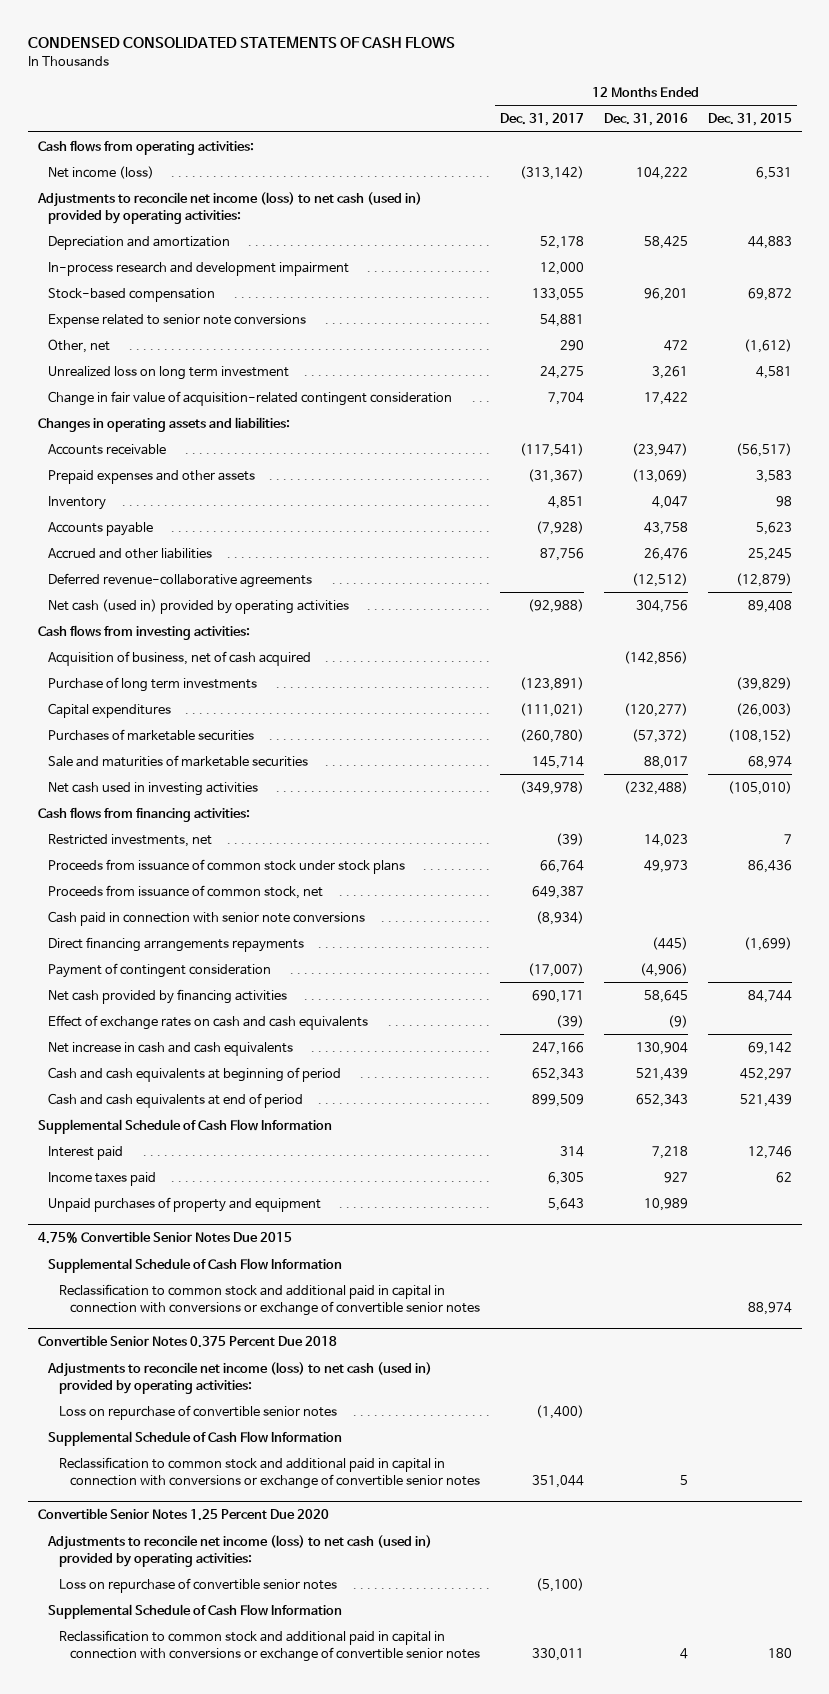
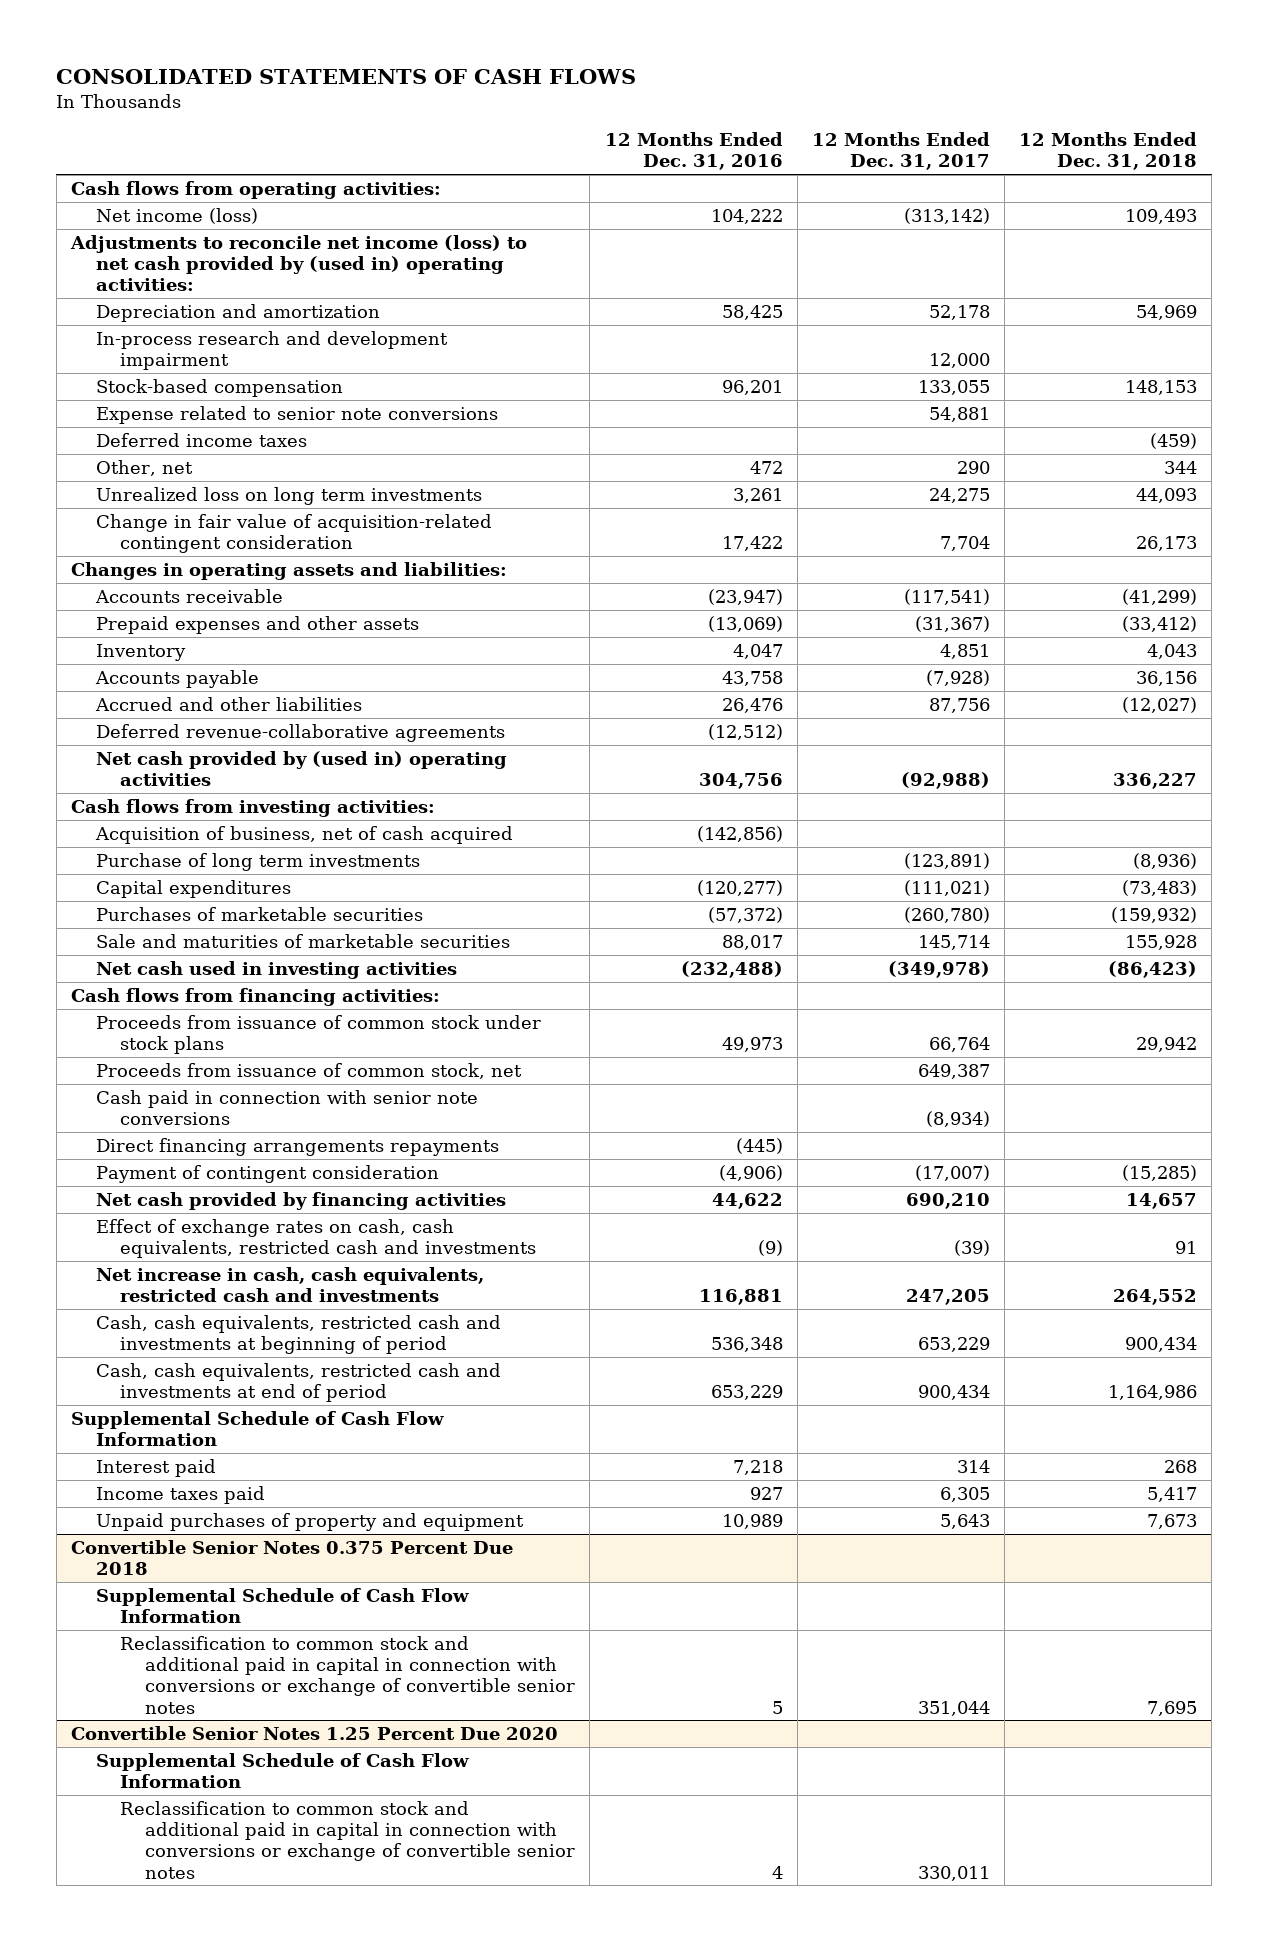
[27,35,455,48] CONDENSED CONSOLIDATED STATEMENTS OF CASH FLOWS -> [56,69,637,85] CONSOLIDATED STATEMENTS OF CASH FLOWS
[707,113,792,127] Dec. 31, 2015 -> none
none -> [1019,132,1198,171] 12 Months Ended Dec. 31, 2018
[36,191,422,224] Adjustments to reconcile net income (loss) to net cash (used in) provided by operating activities: -> [70,234,528,292] Adjustments to reconcile net income (loss) to net cash provided by (used in) operating activities:
none -> [95,432,307,447] Deferred income taxes
[48,365,290,380] Unrealized loss on long term investment -> [95,486,482,505] Unrealized loss on long term investments
[48,598,350,614] Net cash (used in) provided by operating activities -> [95,750,507,787] Net cash provided by (used in) operating activities
[48,833,213,847] Restricted investments, net -> none
[531,989,584,1003] 690,171 -> [905,1192,990,1209] 690,210
[643,989,688,1003] 58,645 -> [711,1192,783,1209] 44,622
[48,1014,369,1030] Effect of exchange rates on cash and cash equivalents -> [95,1218,537,1259] Effect of exchange rates on cash, cash equivalents, restricted cash and investments
[48,1041,294,1056] Net increase in cash and cash equivalents -> [95,1266,484,1303] Net increase in cash, cash equivalents, restricted cash and investments
[531,1041,584,1055] 247,166 -> [905,1289,990,1306] 247,205
[635,1041,688,1055] 130,904 -> [698,1289,783,1306] 116,881
[48,1066,342,1082] Cash and cash equivalents at beginning of period -> [95,1314,501,1355] Cash, cash equivalents, restricted cash and investments at beginning of period
[531,1067,584,1081] 652,343 -> [917,1337,990,1353] 653,229
[635,1067,688,1081] 521,439 -> [710,1337,783,1353] 536,348
[48,1092,304,1108] Cash and cash equivalents at end of period -> [95,1362,501,1403] Cash, cash equivalents, restricted cash and investments at end of period
[531,1093,584,1107] 899,509 -> [917,1385,990,1401] 900,434
[635,1093,688,1107] 652,343 -> [710,1385,783,1401] 653,229
[37,1231,292,1245] 4.75% Convertible Senior Notes Due 2015 -> none
[48,1257,343,1273] Supplemental Schedule of Cash Flow Information -> none
[59,1283,481,1316] Reclassification to common stock and additional paid in capital in connection with conversions or exchange of convertible senior notes -> none
[47,1361,433,1394] Adjustments to reconcile net income (loss) to net cash (used in) provided by operating activities: -> none
[59,1404,338,1420] Loss on repurchase of convertible senior notes -> none
[47,1534,433,1567] Adjustments to reconcile net income (loss) to net cash (used in) provided by operating activities: -> none
[59,1577,338,1593] Loss on repurchase of convertible senior notes -> none

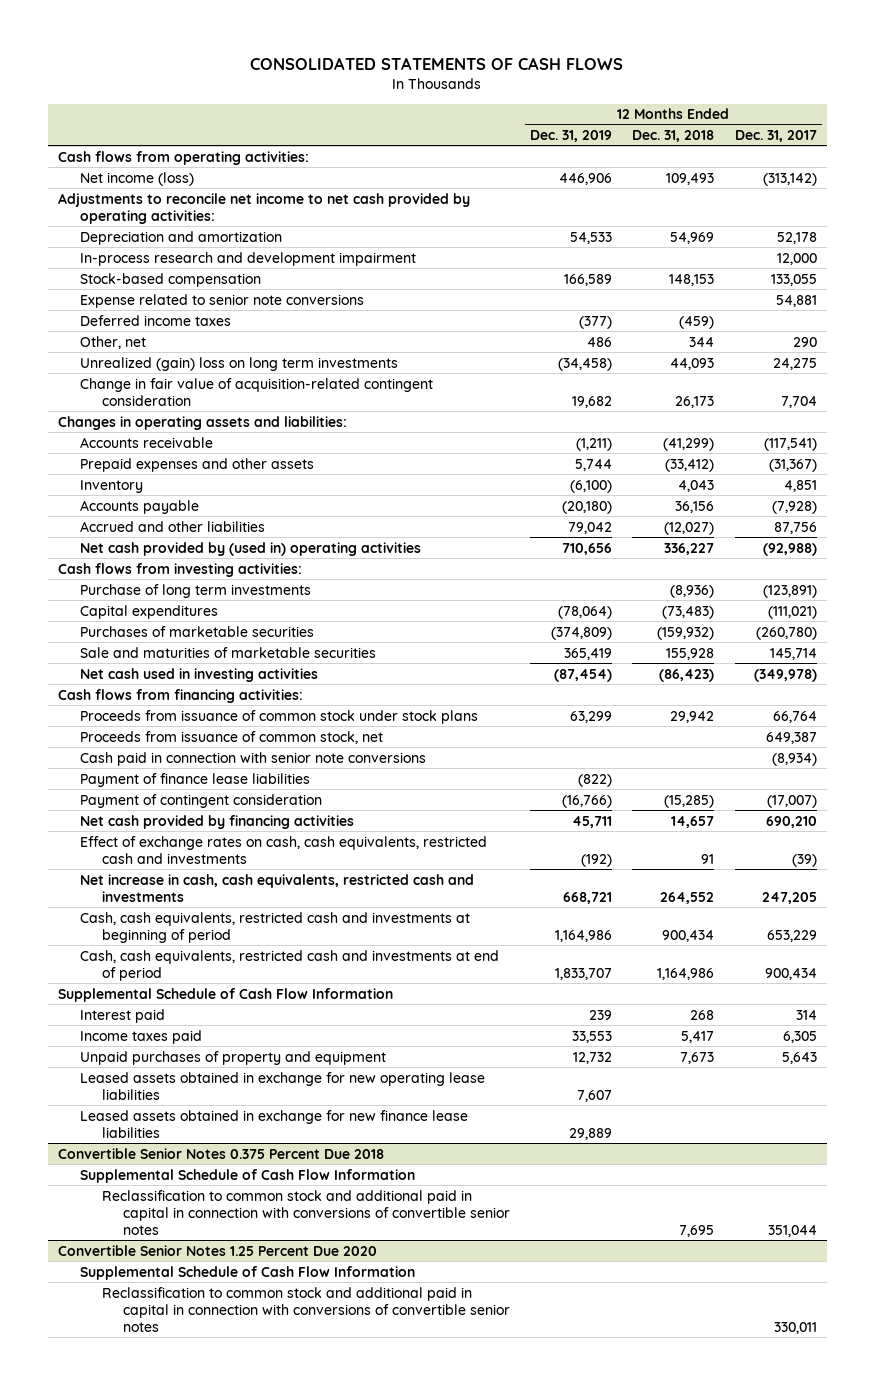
[604,132,783,171] 12 Months Ended Dec. 31, 2016 -> none
none -> [530,130,613,143] Dec. 31, 2019
[70,234,528,292] Adjustments to reconcile net income (loss) to net cash provided by (used in) operating activities: -> [58,192,471,224] Adjustments to reconcile net income to net cash provided by operating activities:
[95,486,482,505] Unrealized loss on long term investments -> [79,356,398,371] Unrealized (gain) loss on long term investments
[95,723,505,742] Deferred revenue-collaborative agreements -> none
[94,825,513,844] Acquisition of business, net of cash acquired -> none
[95,1137,499,1156] Direct financing arrangements repayments -> none
none -> [79,772,310,787] Payment of finance lease liabilities
none -> [79,1071,485,1100] Leased assets obtained in exchange for new operating lease liabilities
none -> [79,1109,468,1138] Leased assets obtained in exchange for new finance lease liabilities
[120,1635,576,1714] Reclassification to common stock and additional paid in capital in connection with conversions or exchange of convertible senior notes -> [101,1189,511,1235] Reclassification to common stock and additional paid in capital in connection with conversions of convertible senior notes
[120,1800,576,1879] Reclassification to common stock and additional paid in capital in connection with conversions or exchange of convertible senior notes -> [101,1286,511,1332] Reclassification to common stock and additional paid in capital in connection with conversions of convertible senior notes

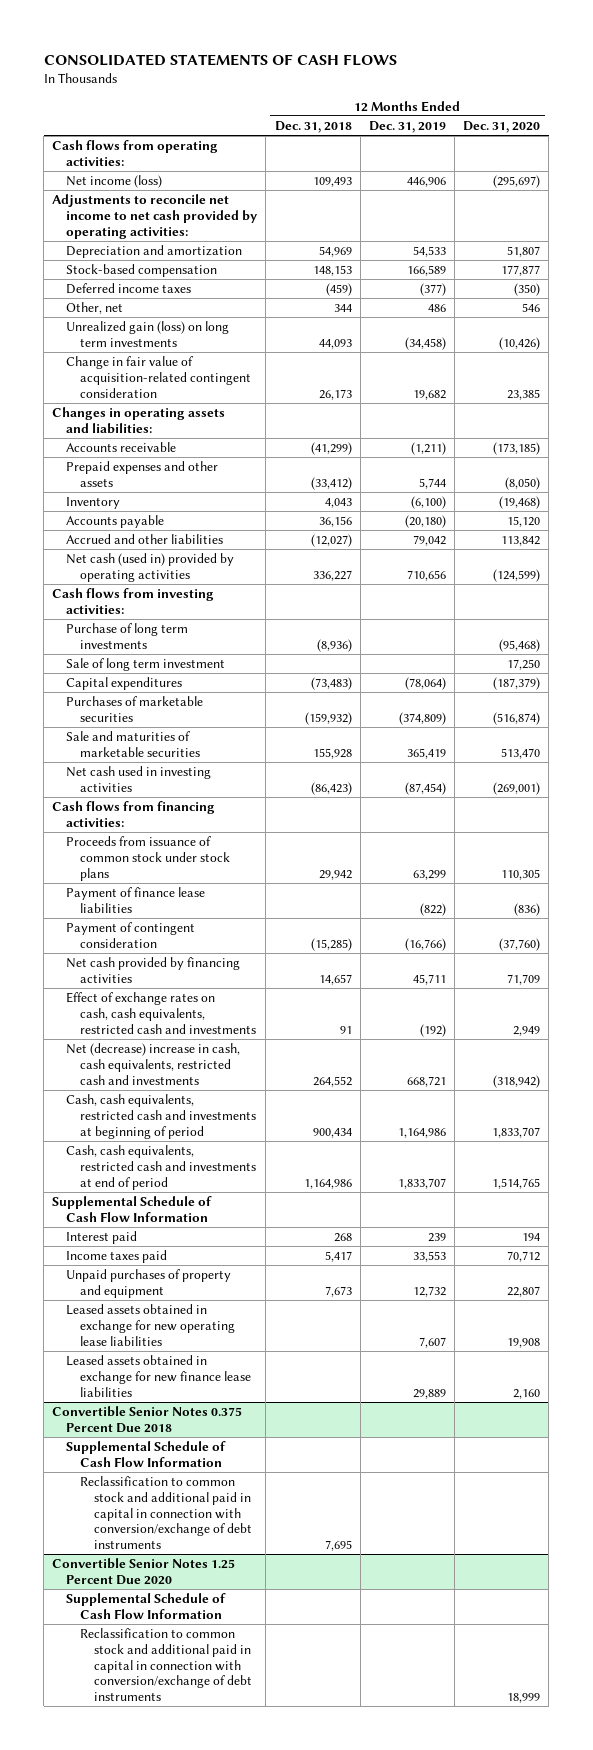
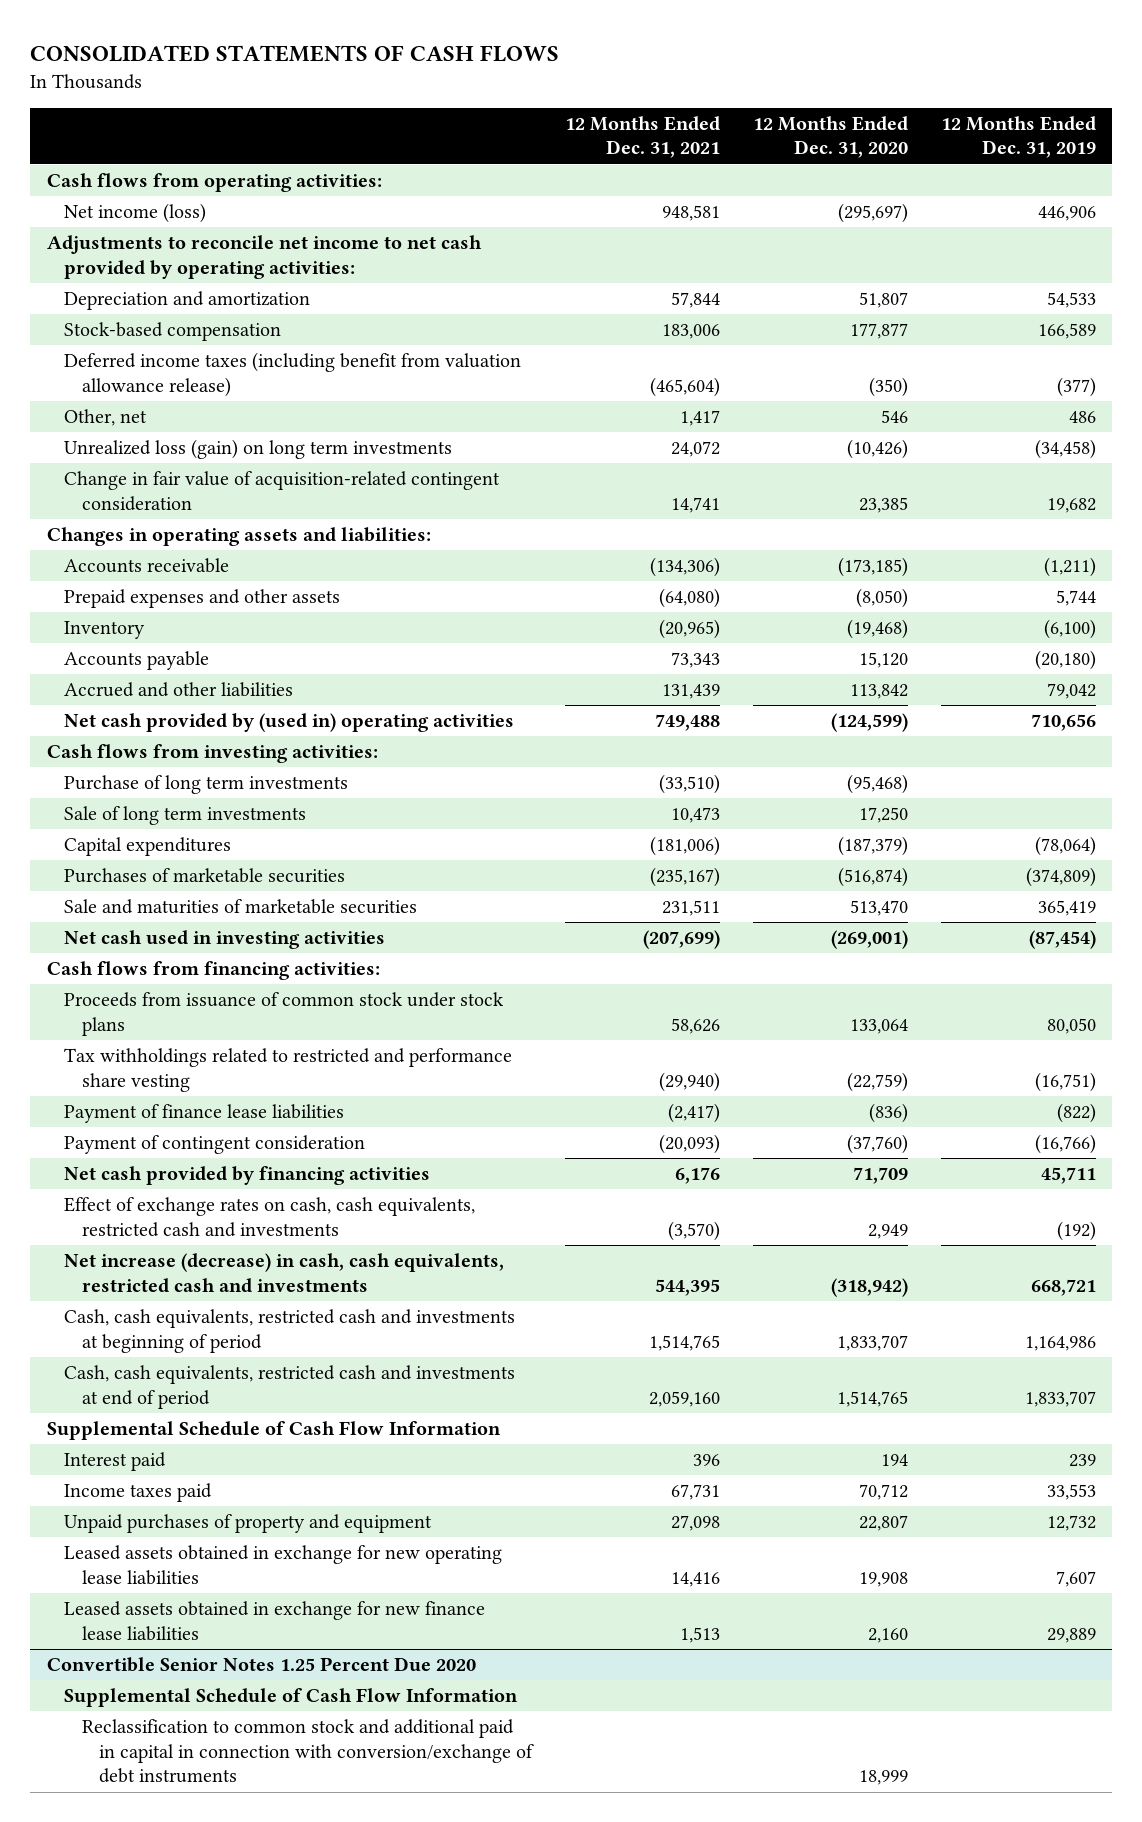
[274,120,352,133] Dec. 31, 2018 -> none
none -> [564,115,720,159] 12 Months Ended Dec. 31, 2021
[66,282,192,294] Deferred income taxes -> [64,352,522,397] Deferred income taxes (including benefit from valuation allowance release)
[66,320,230,347] Unrealized gain (loss) on long term investments -> [64,439,453,460] Unrealized loss (gain) on long term investments
[66,552,235,582] Net cash (used in) provided by operating activities -> [64,713,515,733] Net cash provided by (used in) operating activities
[66,657,226,671] Sale of long term investment -> [64,806,307,826] Sale of long term investments
[412,869,446,880] 63,299 -> [1046,1017,1096,1034] 80,050
[501,868,541,880] 110,305 -> [849,1018,908,1034] 133,064
none -> [64,1048,513,1092] Tax withholdings related to restricted and performance share vesting
[66,1042,241,1085] Net (decrease) increase in cash, cash equivalents, restricted cash and investments -> [64,1253,505,1293] Net increase (decrease) in cash, cash equivalents, restricted cash and investments
[52,1405,243,1433] Convertible Senior Notes 0.375 Percent Due 2018 -> none
[66,1440,227,1467] Supplemental Schedule of Cash Flow Information -> none
[79,1475,252,1550] Reclassification to common stock and additional paid in capital in connection with conversion/exchange of debt instruments -> none

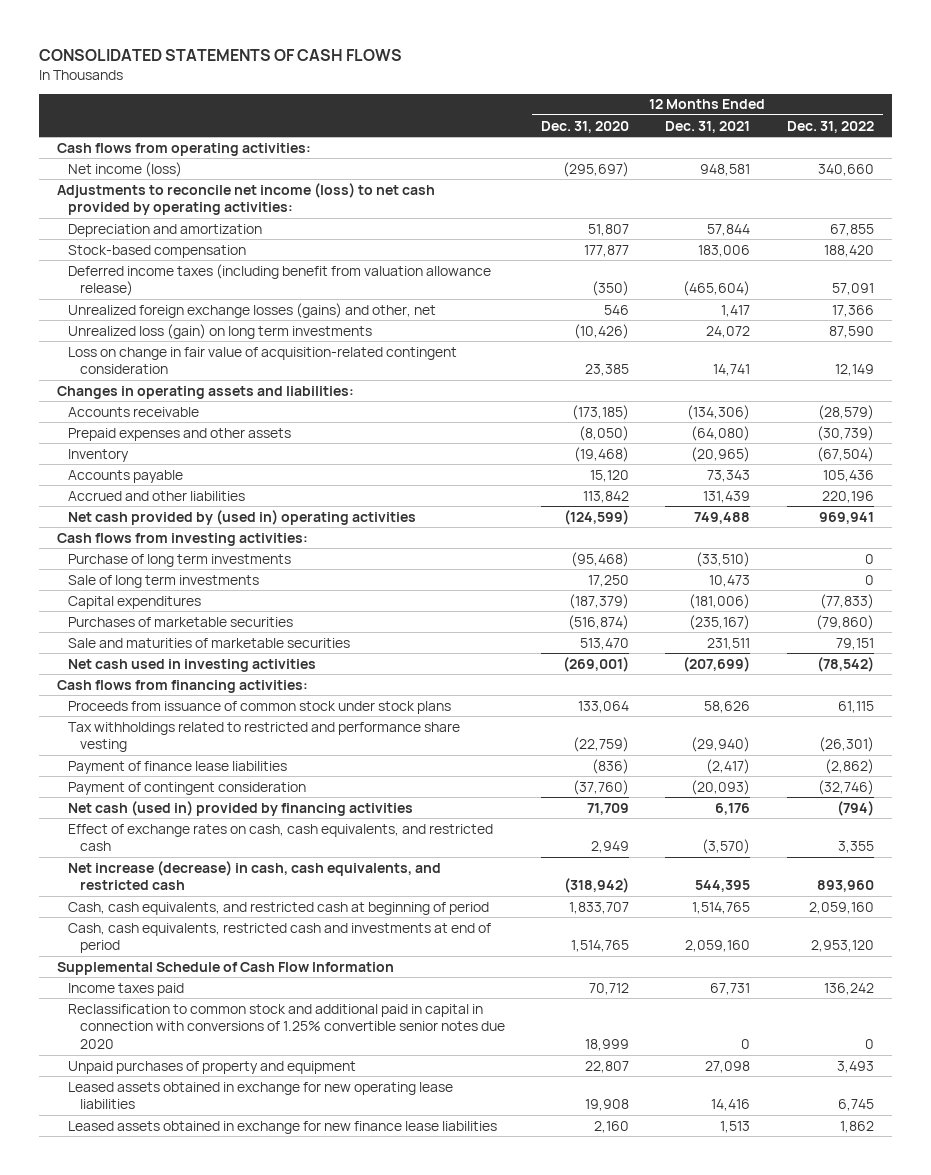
[940,115,1096,159] 12 Months Ended Dec. 31, 2019 -> none
none -> [786,120,874,133] Dec. 31, 2022
[46,235,482,279] Adjustments to reconcile net income to net cash provided by operating activities: -> [57,182,436,216] Adjustments to reconcile net income (loss) to net cash provided by operating activities:
[64,409,148,427] Other, net -> [68,302,437,318] Unrealized foreign exchange losses (gains) and other, net
[64,471,501,511] Change in fair value of acquisition-related contingent consideration -> [68,346,458,375] Loss on change in fair value of acquisition-related contingent consideration
[64,1166,431,1186] Net cash provided by financing activities -> [68,800,414,816] Net cash (used in) provided by financing activities
[64,1197,476,1237] Effect of exchange rates on cash, cash equivalents, restricted cash and investments -> [68,823,494,852] Effect of exchange rates on cash, cash equivalents, and restricted cash
[64,1253,505,1293] Net increase (decrease) in cash, cash equivalents, restricted cash and investments -> [68,860,442,891] Net increase (decrease) in cash, cash equivalents, and restricted cash
[64,1309,516,1353] Cash, cash equivalents, restricted cash and investments at beginning of period -> [68,901,490,915] Cash, cash equivalents, and restricted cash at beginning of period
[64,1452,167,1472] Interest paid -> none
none -> [68,1003,505,1050] Reclassification to common stock and additional paid in capital in connection with conversions of 1.25% convertible senior notes due 2020
[46,1657,476,1673] Convertible Senior Notes 1.25 Percent Due 2020 -> none
[64,1688,519,1708] Supplemental Schedule of Cash Flow Information -> none
[81,1719,535,1784] Reclassification to common stock and additional paid in capital in connection with conversion/exchange of debt instruments -> none

